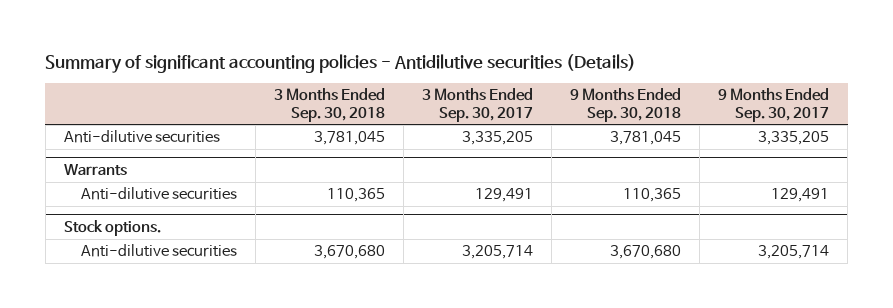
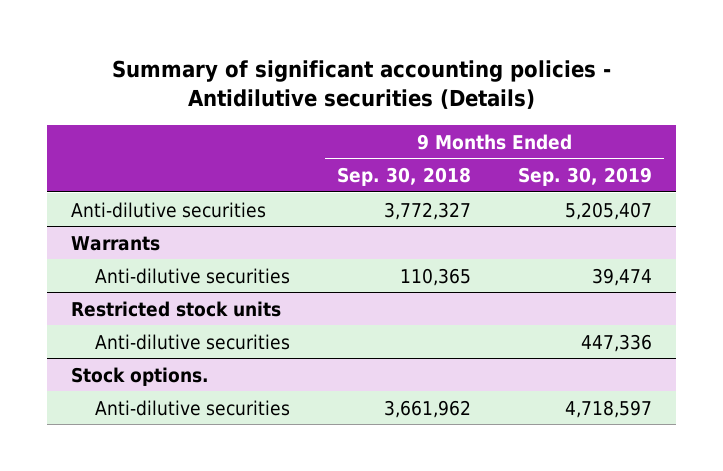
[274,87,386,122] 3 Months Ended Sep. 30, 2018 -> none
[422,87,534,122] 3 Months Ended Sep. 30, 2017 -> none
[718,87,830,122] 9 Months Ended Sep. 30, 2017 -> none
none -> [518,167,653,187] Sep. 30, 2019
[610,131,682,146] 3,781,045 -> [384,201,472,220] 3,772,327
none -> [70,300,281,317] Restricted stock units
none -> [94,333,290,350] Anti-dilutive securities
[610,245,682,260] 3,670,680 -> [384,399,472,418] 3,661,962

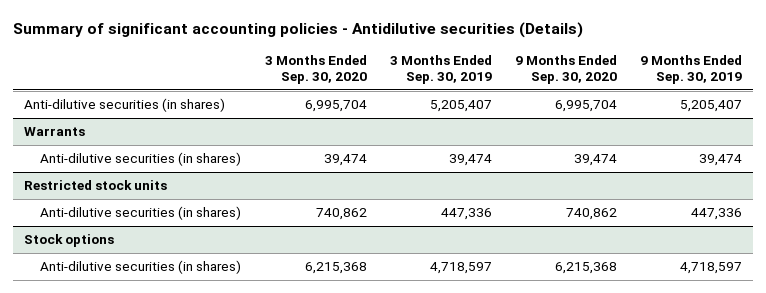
[337,167,472,187] Sep. 30, 2018 -> none
none -> [264,55,367,85] 3 Months Ended Sep. 30, 2020
none -> [389,55,492,85] 3 Months Ended Sep. 30, 2019
none -> [514,55,617,85] 9 Months Ended Sep. 30, 2020
[70,201,266,218] Anti-dilutive securities -> [24,98,226,113] Anti-dilutive securities (in shares)
[94,267,290,284] Anti-dilutive securities -> [40,152,242,167] Anti-dilutive securities (in shares)
[94,333,290,350] Anti-dilutive securities -> [40,206,242,221] Anti-dilutive securities (in shares)
[70,366,209,386] Stock options. -> [24,234,115,248] Stock options
[94,399,290,416] Anti-dilutive securities -> [40,260,242,275] Anti-dilutive securities (in shares)

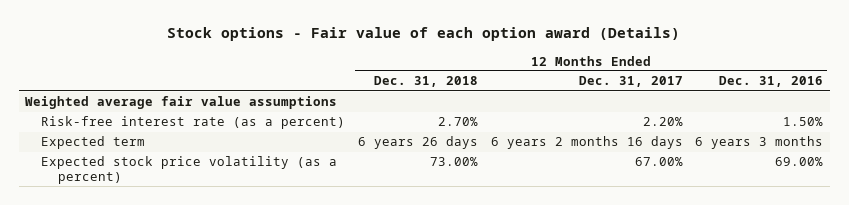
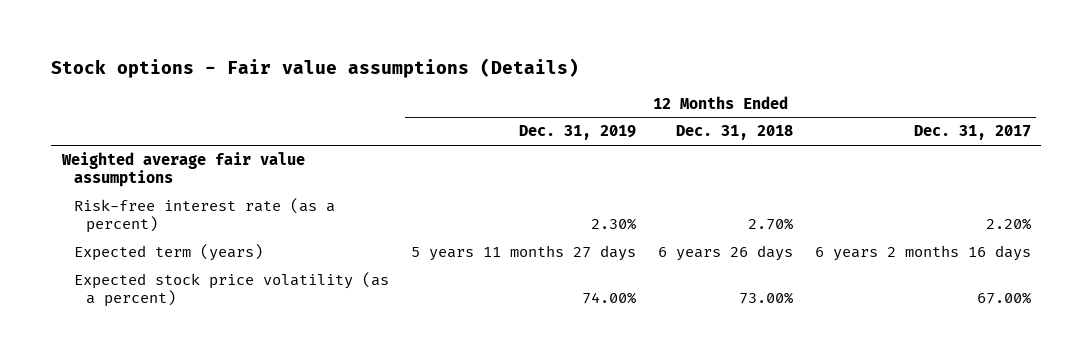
[167,27,681,42] Stock options - Fair value of each option award (Details) -> [50,58,579,79] Stock options - Fair value assumptions (Details)
[719,76,824,88] Dec. 31, 2016 -> none
none -> [518,125,636,141] Dec. 31, 2019
[41,136,146,150] Expected term -> [73,244,263,262] Expected term (years)

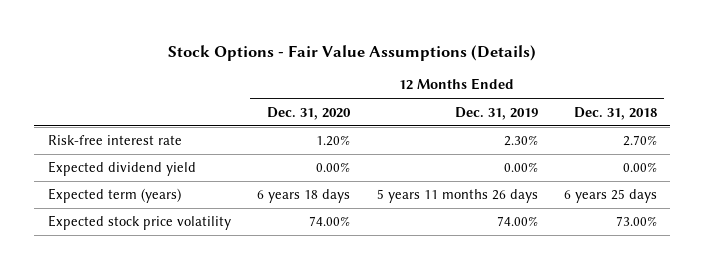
[50,58,579,79] Stock options - Fair value assumptions (Details) -> [168,44,537,61] Stock Options - Fair Value Assumptions (Details)
[913,125,1031,141] Dec. 31, 2017 -> none
none -> [267,106,352,120] Dec. 31, 2020
[60,152,305,188] Weighted average fair value assumptions -> none
[73,198,335,234] Risk-free interest rate (as a percent) -> [47,135,182,146] Risk-free interest rate
none -> [47,161,196,177] Expected dividend yield
[410,245,636,262] 5 years 11 months 27 days -> [376,189,538,204] 5 years 11 months 26 days
[657,245,793,262] 6 years 26 days -> [564,189,658,204] 6 years 25 days
[73,272,389,308] Expected stock price volatility (as a percent) -> [47,215,231,231] Expected stock price volatility

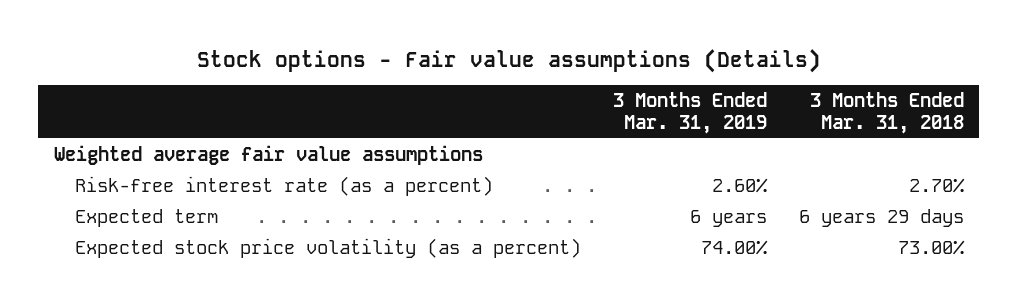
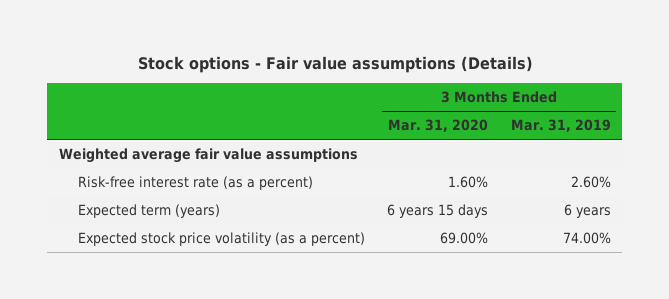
[809,91,964,134] 3 Months Ended Mar. 31, 2018 -> none
none -> [388,119,489,133] Mar. 31, 2020
[75,208,219,227] Expected term -> [78,204,221,219] Expected term (years)

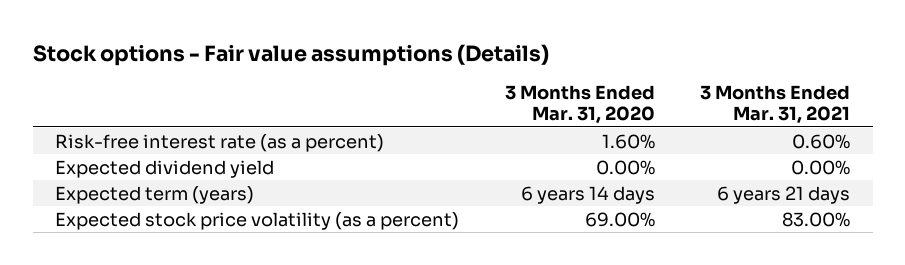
[510,119,611,133] Mar. 31, 2019 -> none
none -> [700,84,851,125] 3 Months Ended Mar. 31, 2021
[58,148,358,164] Weighted average fair value assumptions -> none
none -> [55,159,275,178] Expected dividend yield
[387,204,489,219] 6 years 15 days -> [520,185,655,204] 6 years 14 days

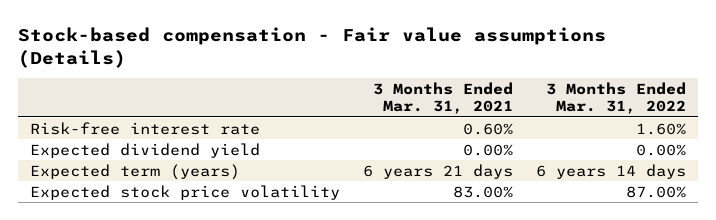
[32,43,549,66] Stock options - Fair value assumptions (Details) -> [18,27,607,68] Stock-based compensation - Fair value assumptions (Details)
[504,84,655,125] 3 Months Ended Mar. 31, 2020 -> none
none -> [546,81,687,115] 3 Months Ended Mar. 31, 2022
[55,133,385,152] Risk-free interest rate (as a percent) -> [29,121,260,135] Risk-free interest rate
[55,211,460,230] Expected stock price volatility (as a percent) -> [29,184,340,200] Expected stock price volatility

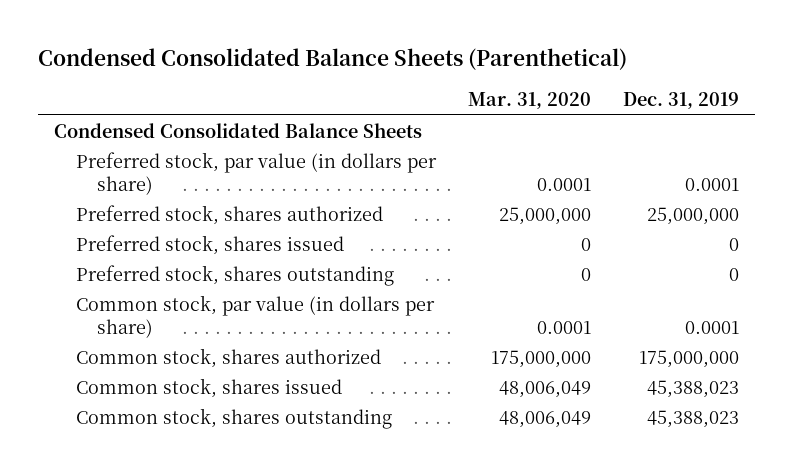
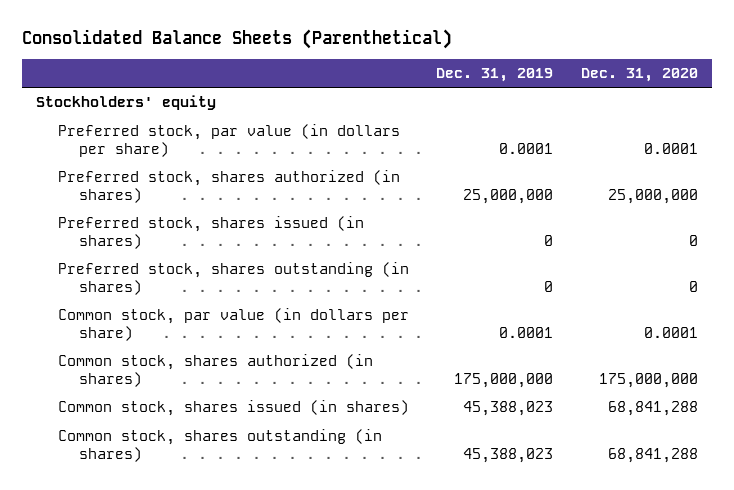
[38,48,628,71] Condensed Consolidated Balance Sheets (Parenthetical) -> [22,29,453,50] Consolidated Balance Sheets (Parenthetical)
[467,92,591,110] Mar. 31, 2020 -> none
none -> [581,68,699,83] Dec. 31, 2020
[54,122,423,138] Condensed Consolidated Balance Sheets -> none
none -> [35,95,216,111] Stockholders' equity
[75,204,383,225] Preferred stock, shares authorized -> [57,170,400,203] Preferred stock, shares authorized (in shares)
[75,234,344,255] Preferred stock, shares issued -> [57,216,364,249] Preferred stock, shares issued (in shares)
[75,264,394,286] Preferred stock, shares outstanding -> [57,262,409,295] Preferred stock, shares outstanding (in shares)
[75,347,381,368] Common stock, shares authorized -> [57,354,373,387] Common stock, shares authorized (in shares)
[75,377,342,398] Common stock, shares issued -> [57,400,409,417] Common stock, shares issued (in shares)
[75,407,392,429] Common stock, shares outstanding -> [57,429,382,462] Common stock, shares outstanding (in shares)

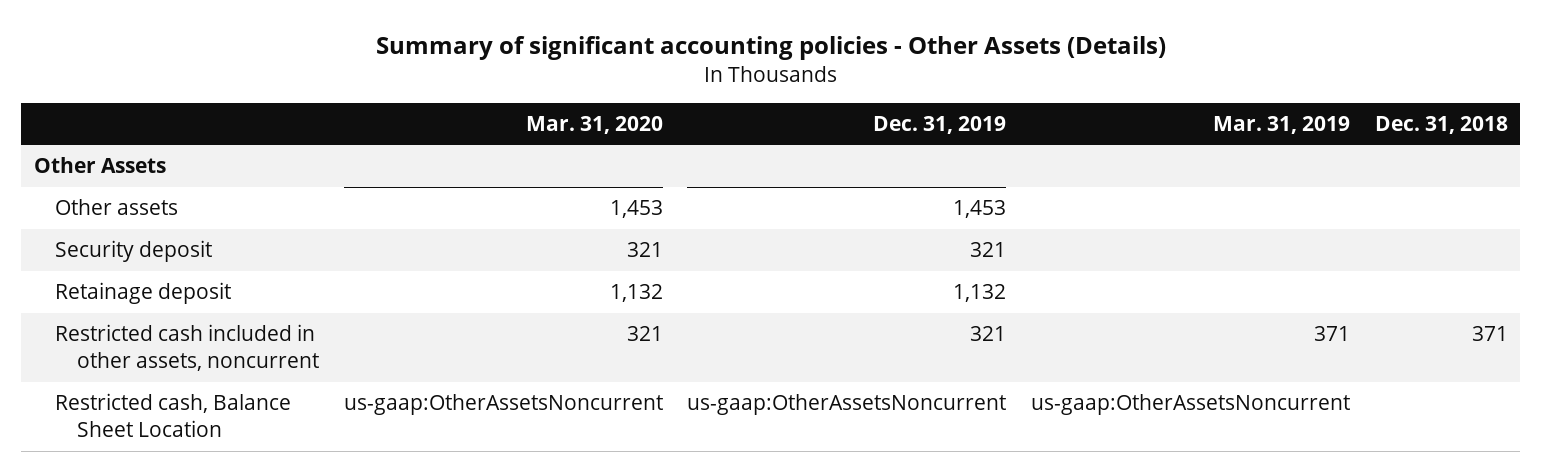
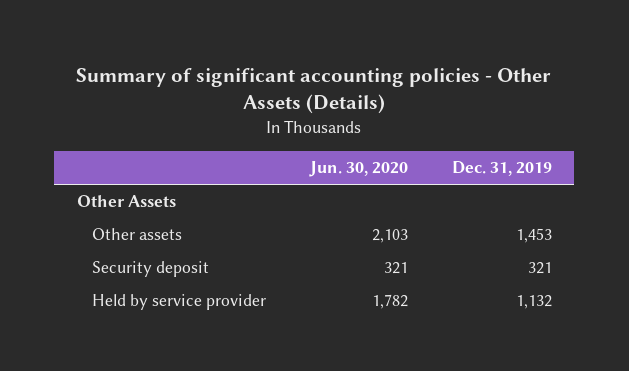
[525,115,663,134] Mar. 31, 2020 -> none
[1213,115,1351,134] Mar. 31, 2019 -> none
[1374,115,1508,134] Dec. 31, 2018 -> none
none -> [309,161,409,178] Jun. 30, 2020
[55,324,320,372] Restricted cash included in other assets, noncurrent -> none
[55,393,292,438] Restricted cash, Balance Sheet Location -> none
[55,282,232,305] Retainage deposit -> [91,294,266,311] Held by service provider

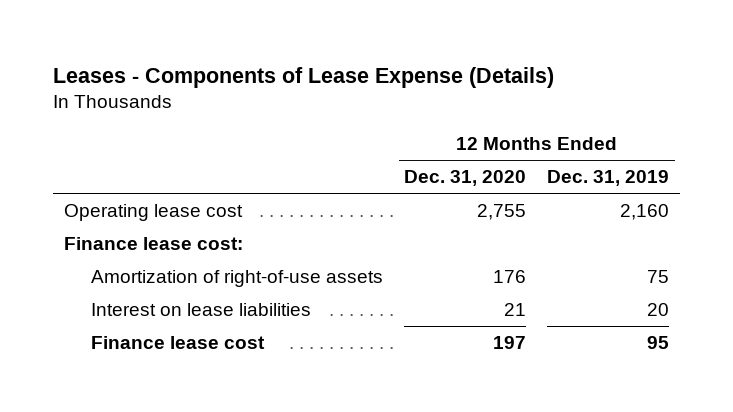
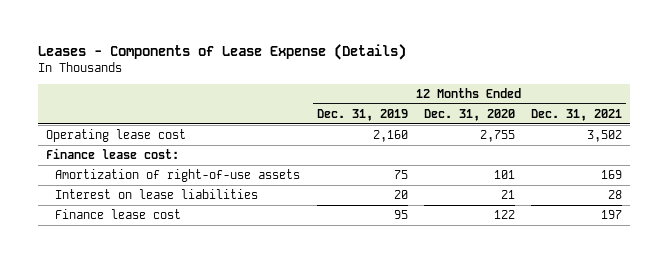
none -> [530,108,622,121] Dec. 31, 2021
[493,270,527,284] 176 -> [493,169,515,179] 101
[493,336,527,350] 197 -> [493,209,515,219] 122

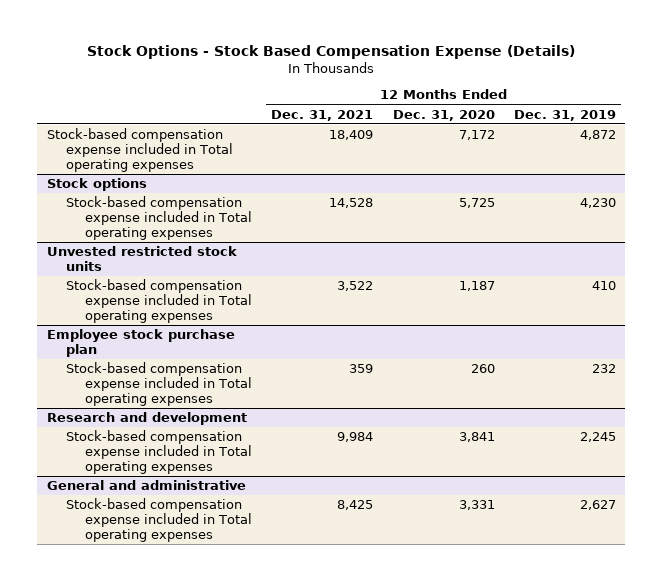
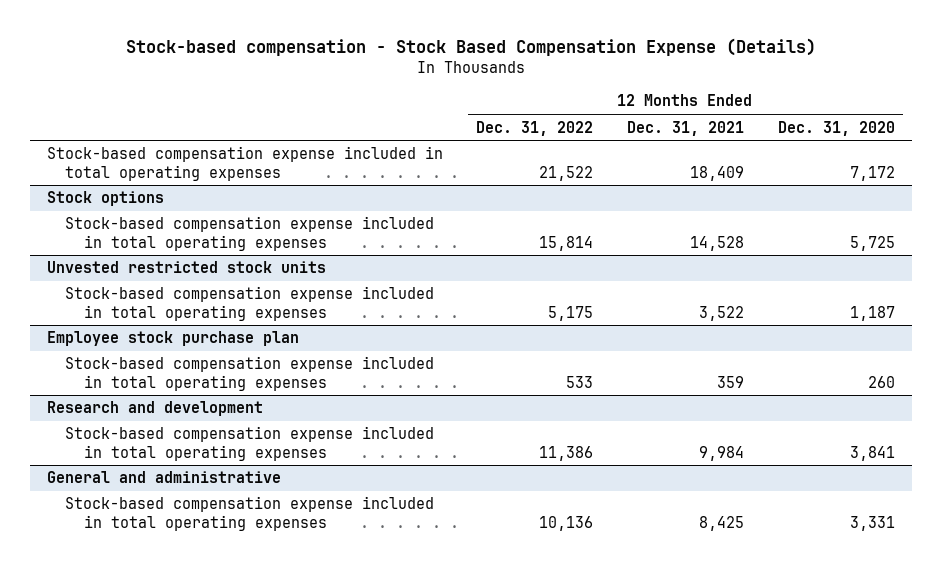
[87,45,576,60] Stock Options - Stock Based Compensation Expense (Details) -> [125,37,816,56] Stock-based compensation - Stock Based Compensation Expense (Details)
[513,109,616,121] Dec. 31, 2019 -> none
none -> [476,120,594,136] Dec. 31, 2022
[46,128,233,172] Stock-based compensation expense included in Total operating expenses -> [46,146,443,181] Stock-based compensation expense included in total operating expenses
[65,196,252,240] Stock-based compensation expense included in Total operating expenses -> [65,216,435,251] Stock-based compensation expense included in total operating expenses
[65,279,252,323] Stock-based compensation expense included in Total operating expenses -> [65,286,435,321] Stock-based compensation expense included in total operating expenses
[65,362,252,406] Stock-based compensation expense included in Total operating expenses -> [65,356,435,391] Stock-based compensation expense included in total operating expenses
[65,430,252,474] Stock-based compensation expense included in Total operating expenses -> [65,426,435,461] Stock-based compensation expense included in total operating expenses
[65,498,252,542] Stock-based compensation expense included in Total operating expenses -> [65,496,435,531] Stock-based compensation expense included in total operating expenses

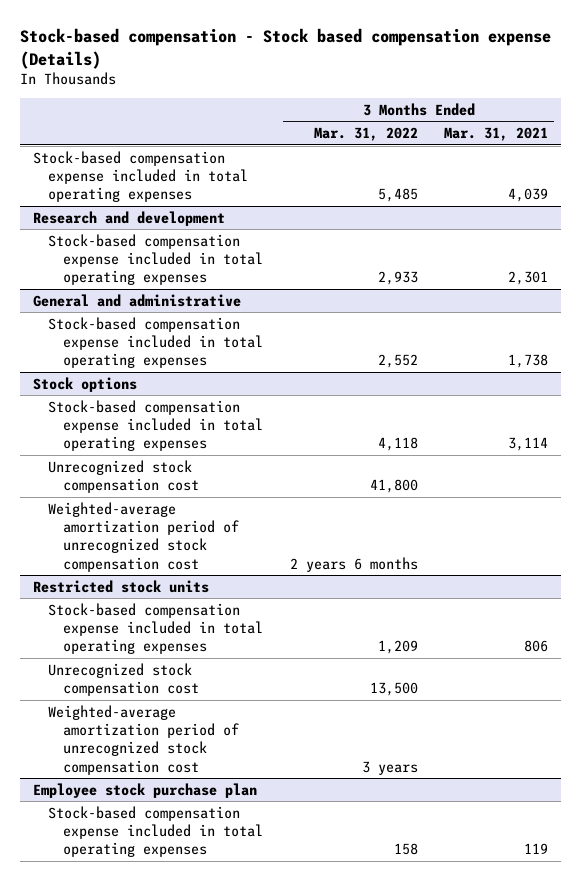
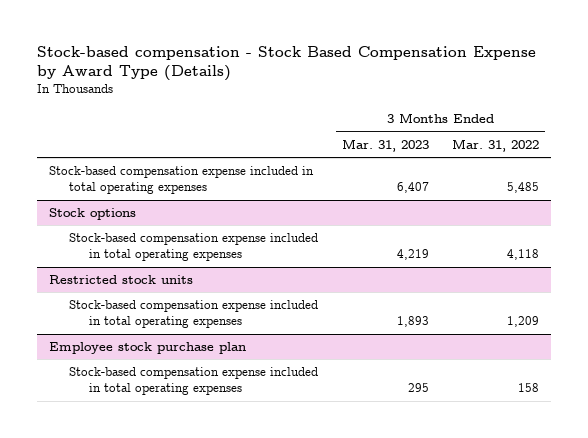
[20,28,552,69] Stock-based compensation - Stock based compensation expense (Details) -> [36,45,536,82] Stock-based compensation - Stock Based Compensation Expense by Award Type (Details)
[443,127,548,142] Mar. 31, 2021 -> none
none -> [341,138,429,152] Mar. 31, 2023
[33,210,226,226] Research and development -> none
[48,233,264,286] Stock-based compensation expense included in total operating expenses -> none
[33,293,242,307] General and administrative -> none
[48,316,264,369] Stock-based compensation expense included in total operating expenses -> none
[48,459,200,493] Unrecognized stock compensation cost -> none
[48,501,240,572] Weighted-average amortization period of unrecognized stock compensation cost -> none
[48,662,200,696] Unrecognized stock compensation cost -> none
[48,704,240,775] Weighted-average amortization period of unrecognized stock compensation cost -> none

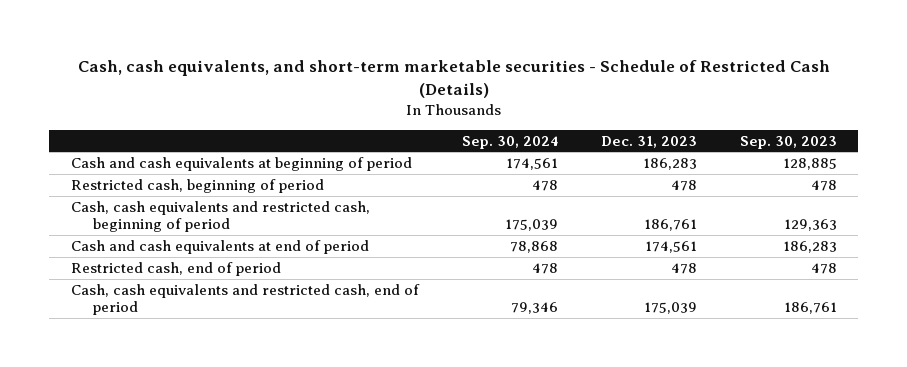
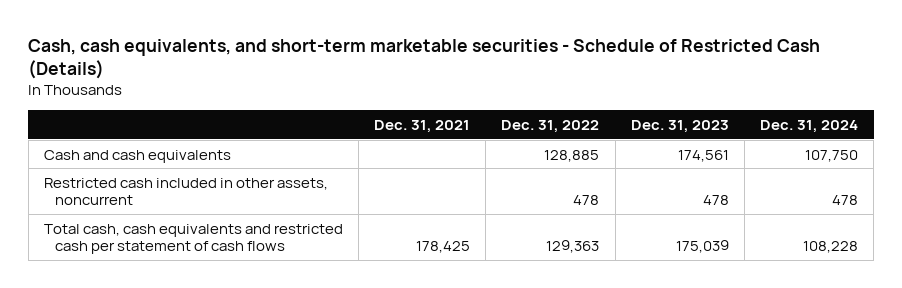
[461,135,558,149] Sep. 30, 2024 -> none
[739,135,837,149] Sep. 30, 2023 -> none
none -> [374,120,471,134] Dec. 31, 2021
none -> [501,120,600,134] Dec. 31, 2022
none -> [760,120,859,134] Dec. 31, 2024
[70,239,369,254] Cash and cash equivalents at end of period -> none
[70,261,281,276] Restricted cash, end of period -> none
[70,283,420,316] Cash, cash equivalents and restricted cash, end of period -> none
[70,156,412,171] Cash and cash equivalents at beginning of period -> [43,149,231,163] Cash and cash equivalents
[642,157,697,170] 186,283 -> [677,149,729,162] 174,561
[70,178,324,193] Restricted cash, beginning of period -> [43,177,328,206] Restricted cash included in other assets, noncurrent
[70,200,370,233] Cash, cash equivalents and restricted cash, beginning of period -> [43,223,343,255] Total cash, cash equivalents and restricted cash per statement of cash flows
[643,219,697,232] 186,761 -> [675,240,729,254] 175,039

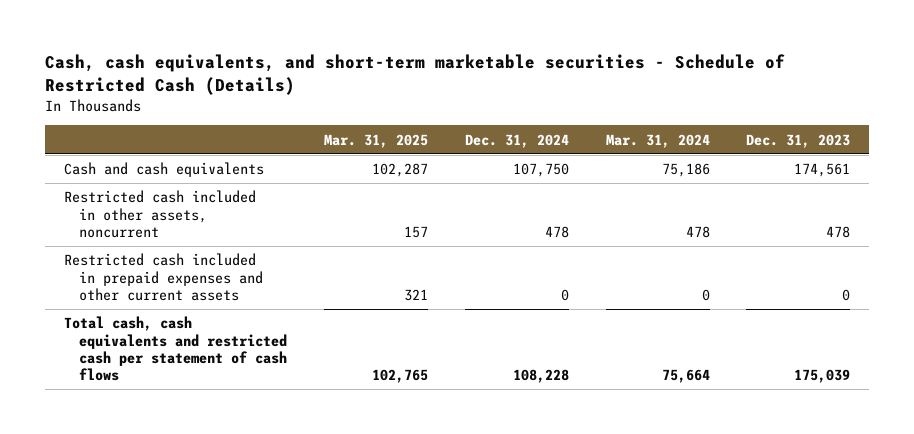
[374,120,471,134] Dec. 31, 2021 -> none
[501,120,600,134] Dec. 31, 2022 -> none
none -> [324,133,429,148] Mar. 31, 2025
none -> [605,133,710,148] Mar. 31, 2024
none -> [63,253,264,301] Restricted cash included in prepaid expenses and other current assets

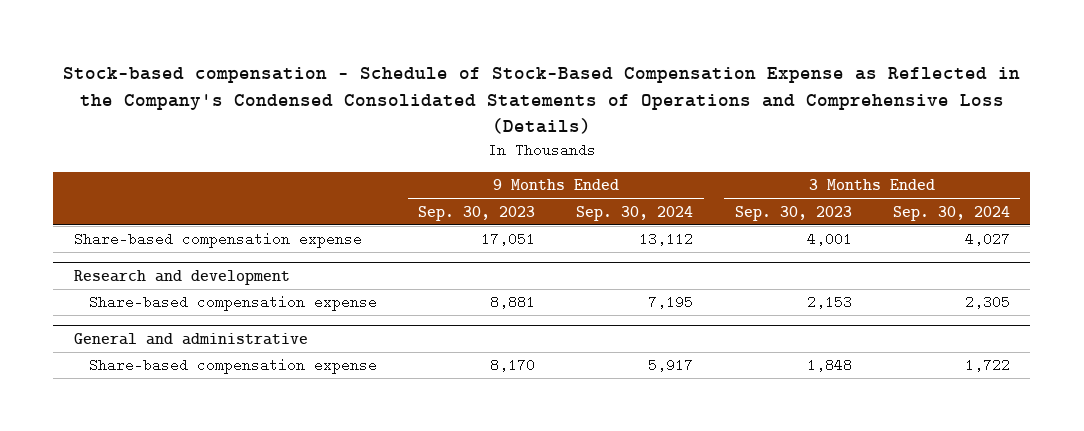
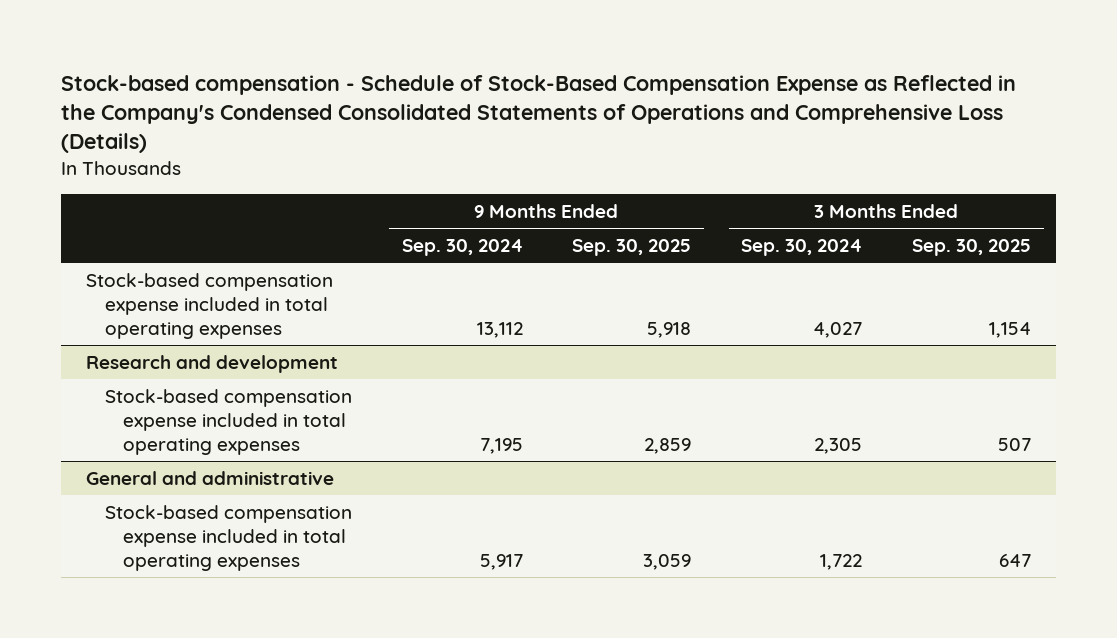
[418,205,536,221] Sep. 30, 2023 -> none
[734,205,852,221] Sep. 30, 2023 -> none
none -> [572,238,692,256] Sep. 30, 2025
none -> [912,238,1032,256] Sep. 30, 2025
[73,232,362,249] Share-based compensation expense -> [86,272,334,339] Stock-based compensation expense included in total operating expenses
[88,295,377,312] Share-based compensation expense -> [104,388,352,455] Stock-based compensation expense included in total operating expenses
[88,358,377,375] Share-based compensation expense -> [104,504,352,571] Stock-based compensation expense included in total operating expenses

